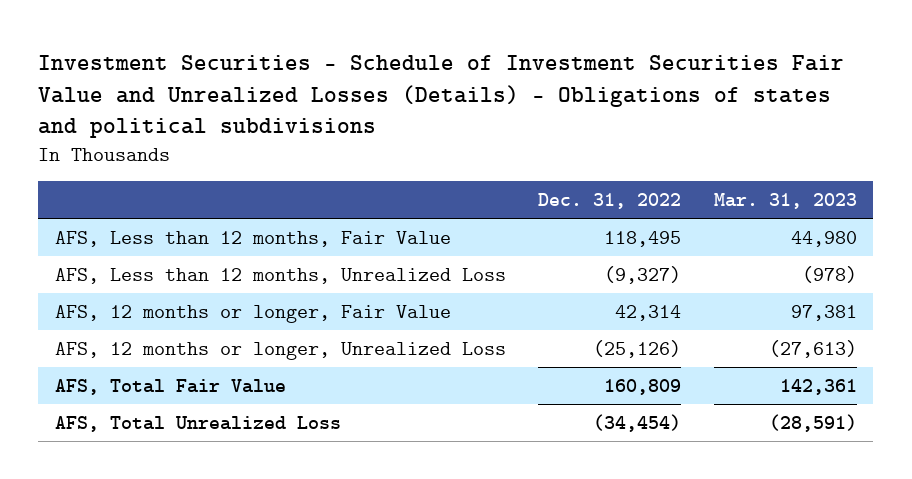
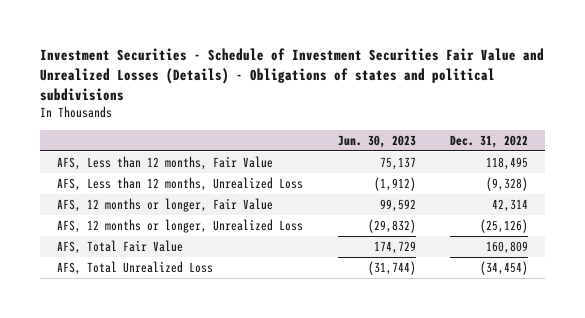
[714,192,858,209] Mar. 31, 2023 -> none
none -> [337,134,416,148] Jun. 30, 2023
[604,265,682,284] (9,327) -> [485,176,528,191] (9,328)

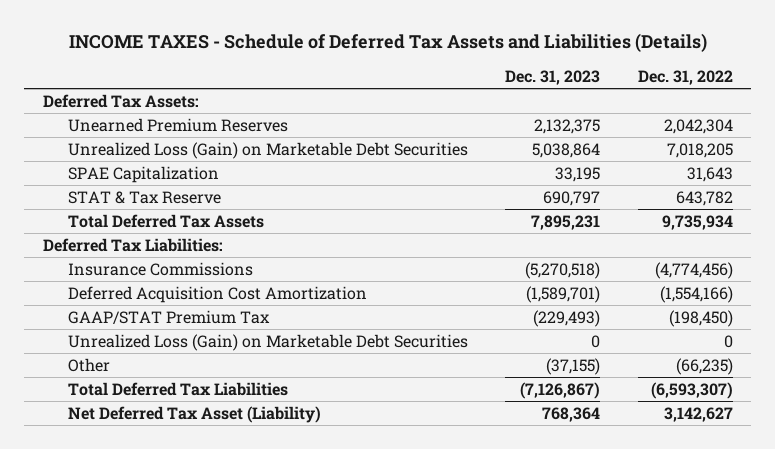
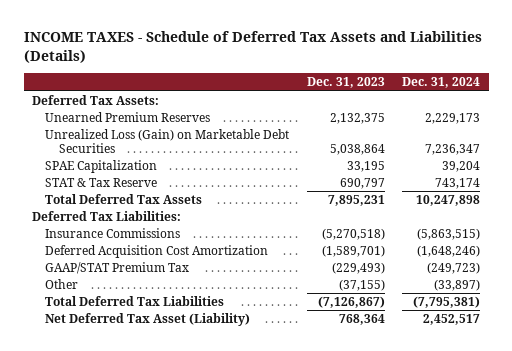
[637,70,733,86] Dec. 31, 2022 -> none
none -> [402,77,481,89] Dec. 31, 2024
[67,333,468,351] Unrealized Loss (Gain) on Marketable Debt Securities -> none

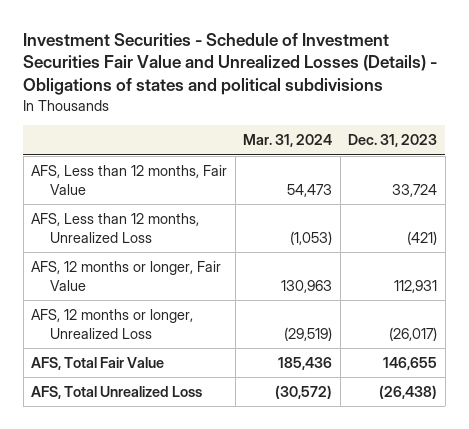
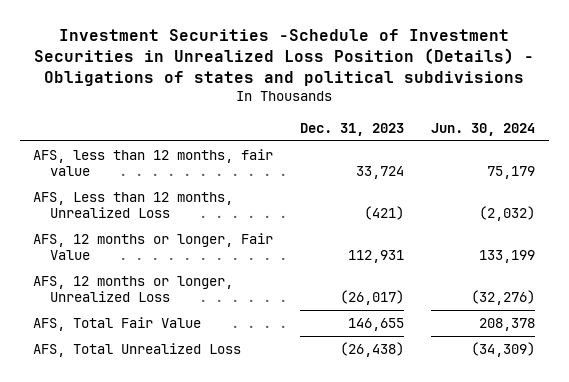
[23,32,438,95] Investment Securities - Schedule of Investment Securities Fair Value and Unrealized Losses (Details) - Obligations of states and political subdivisions -> [34,28,535,86] Investment Securities -Schedule of Investment Securities in Unrealized Loss Position (Details) - Obligations of states and political subdivisions
[243,134,333,148] Mar. 31, 2024 -> none
none -> [431,122,536,136] Jun. 30, 2024
[31,165,228,195] AFS, Less than 12 months, Fair Value -> [33,148,274,177] AFS, less than 12 months, fair value

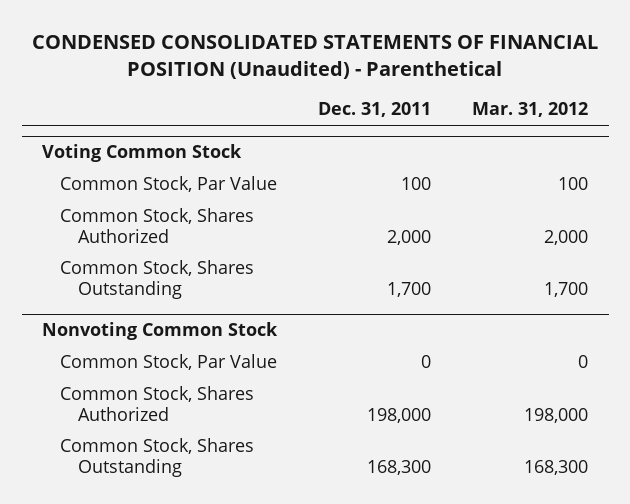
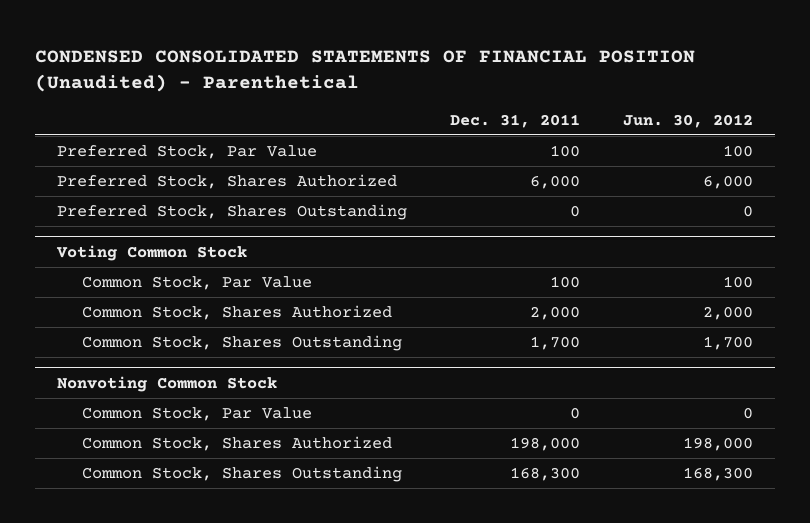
[472,102,589,118] Mar. 31, 2012 -> none
none -> [623,113,754,128] Jun. 30, 2012
none -> [56,144,317,159] Preferred Stock, Par Value
none -> [56,173,397,189] Preferred Stock, Shares Authorized
none -> [56,203,407,220] Preferred Stock, Shares Outstanding

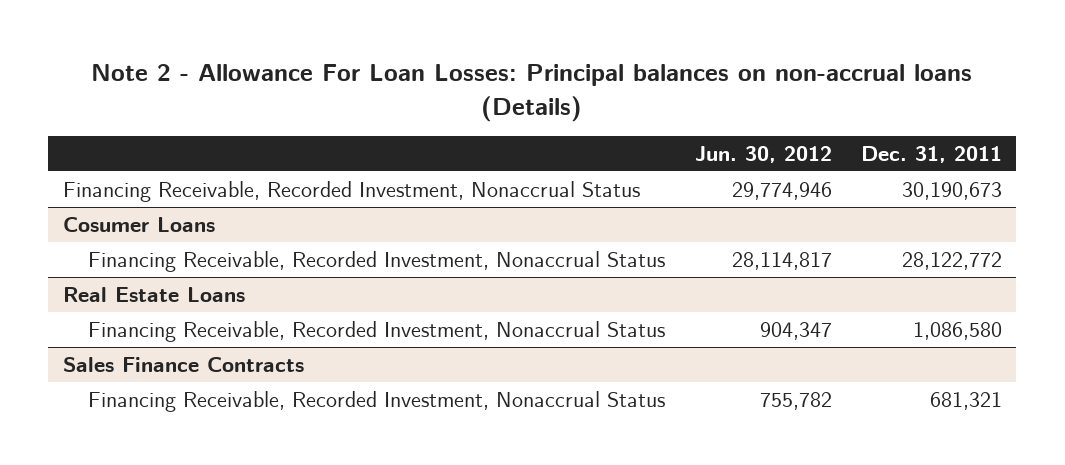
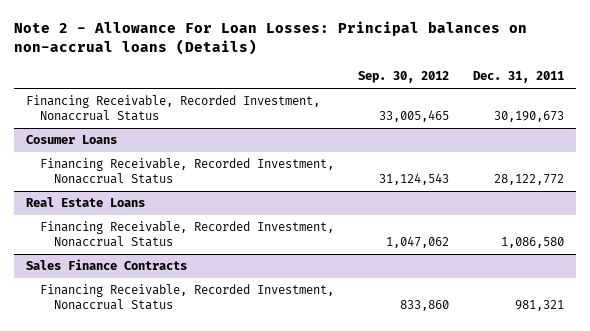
[694,145,832,163] Jun. 30, 2012 -> none
none -> [357,71,449,84] Sep. 30, 2012
[929,391,1002,410] 681,321 -> [514,300,564,312] 981,321

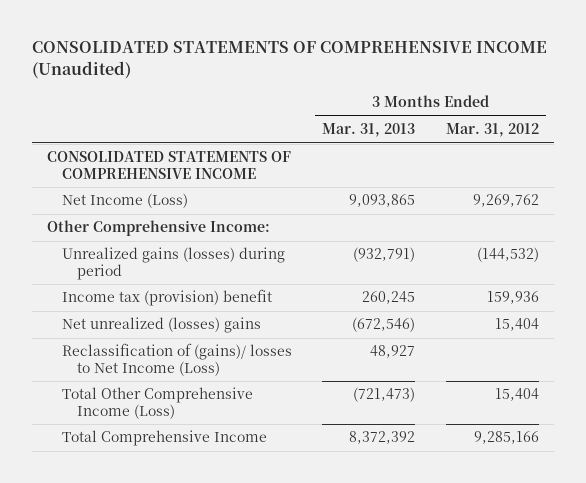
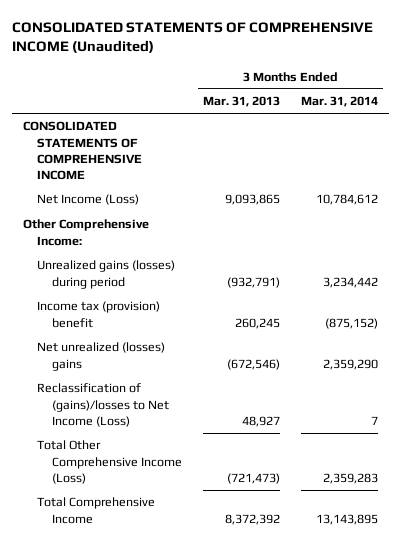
[445,123,539,138] Mar. 31, 2012 -> none
none -> [301,96,379,108] Mar. 31, 2014
[61,343,292,376] Reclassification of (gains)/ losses to Net Income (Loss) -> [37,383,169,427] Reclassification of (gains)/losses to Net Income (Loss)

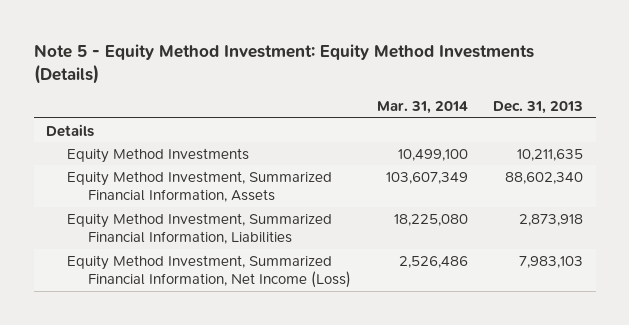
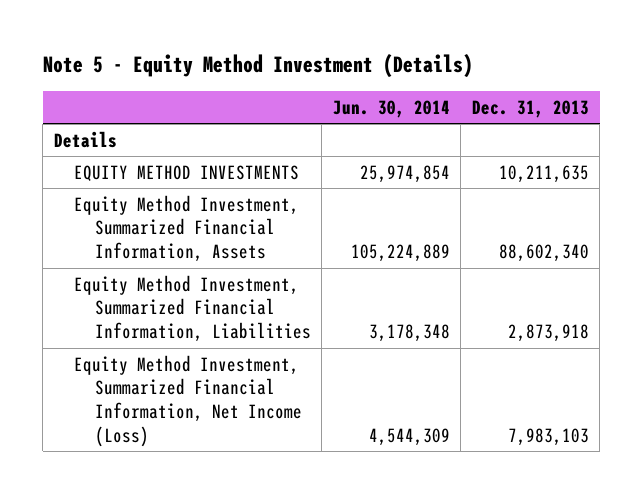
[33,43,534,84] Note 5 - Equity Method Investment: Equity Method Investments (Details) -> [42,54,473,79] Note 5 - Equity Method Investment (Details)
[376,101,468,115] Mar. 31, 2014 -> none
none -> [332,99,450,118] Jun. 30, 2014
[67,147,250,163] Equity Method Investments -> [74,164,300,181] EQUITY METHOD INVESTMENTS

